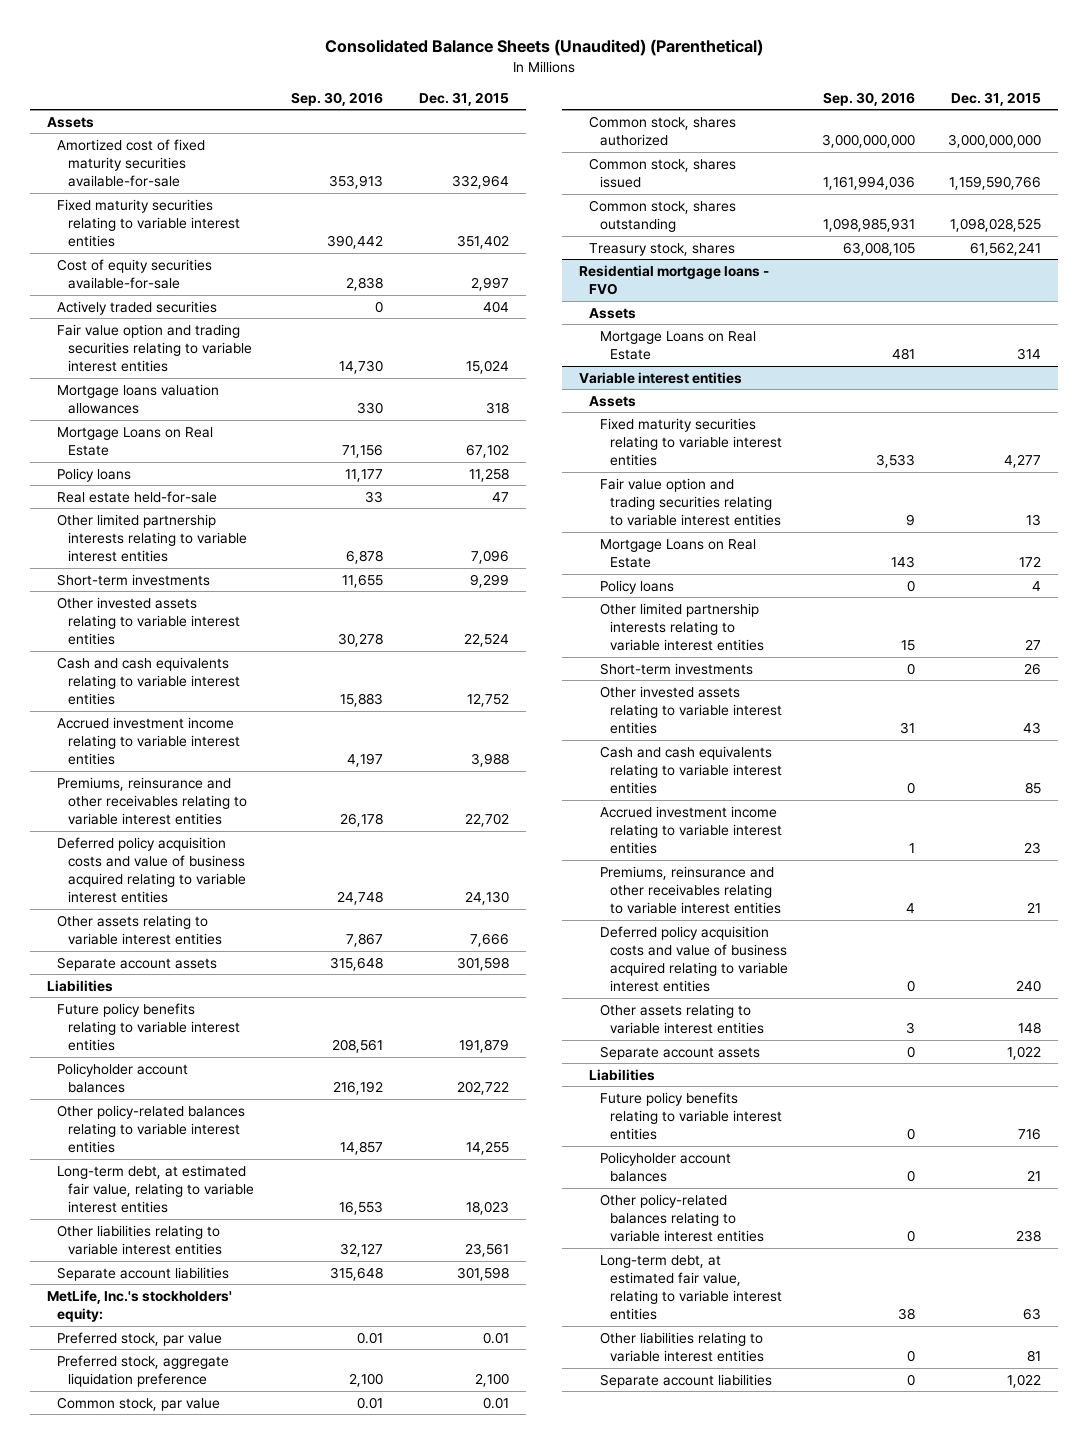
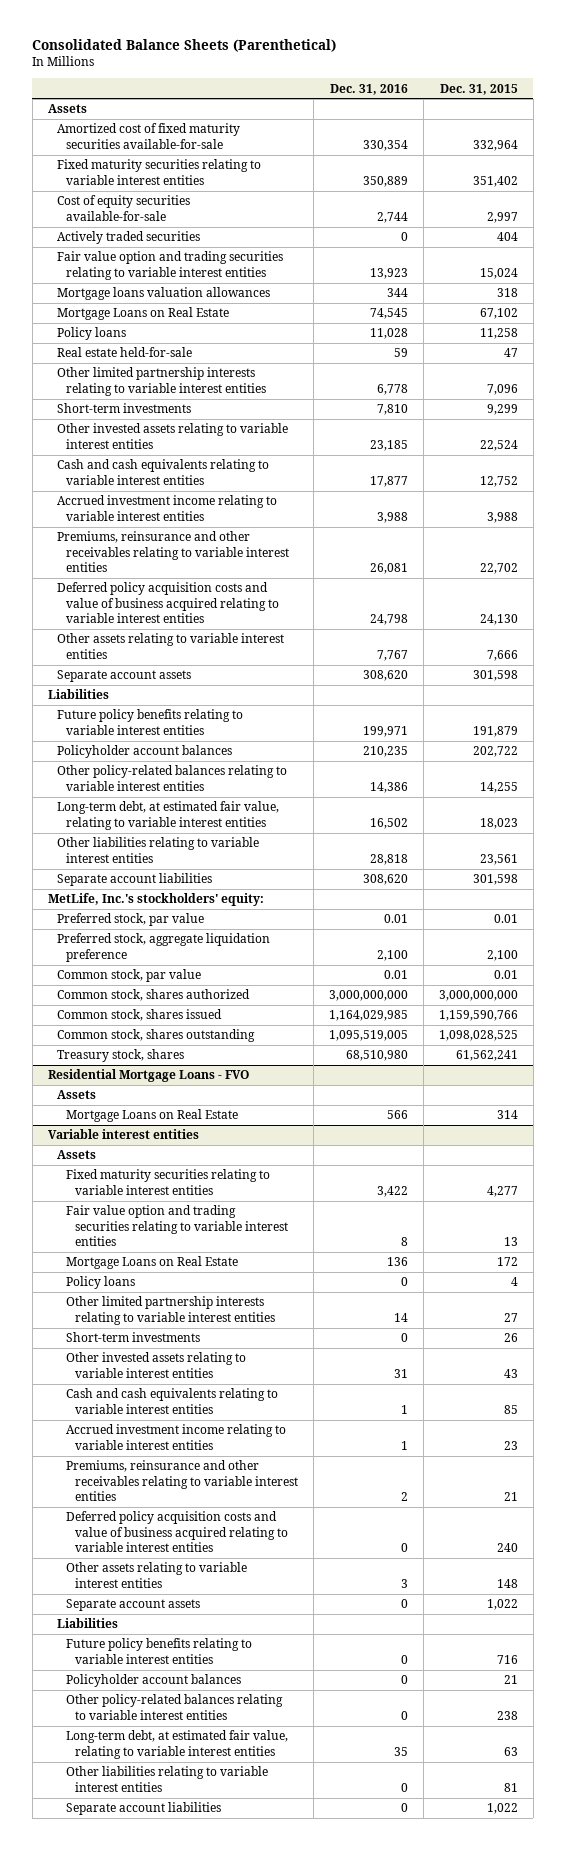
[324,39,763,57] Consolidated Balance Sheets (Unaudited) (Parenthetical) -> [32,39,337,53] Consolidated Balance Sheets (Parenthetical)
[290,91,383,106] Sep. 30, 2016 -> none
none -> [330,83,409,95] Dec. 31, 2016
[578,264,769,295] Residential mortgage loans - FVO -> [47,1069,249,1083] Residential Mortgage Loans - FVO

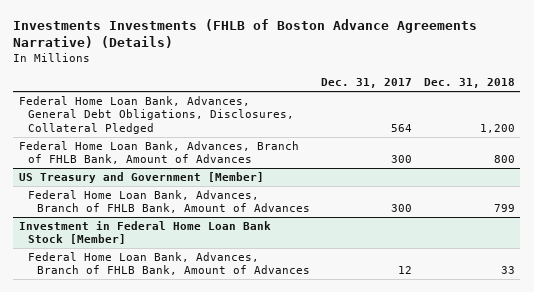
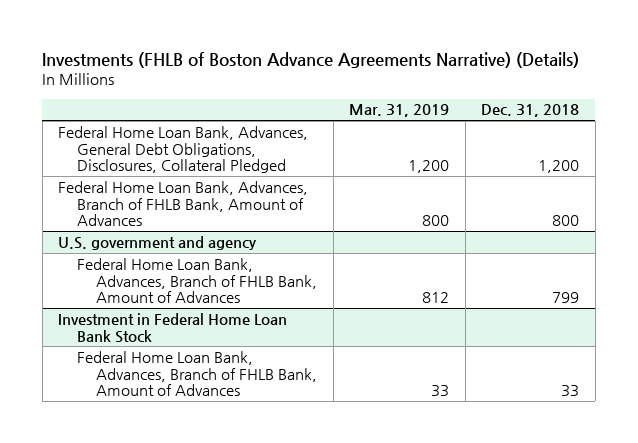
[13,19,478,49] Investments Investments (FHLB of Boston Advance Agreements Narrative) (Details) -> [42,51,580,68] Investments (FHLB of Boston Advance Agreements Narrative) (Details)
[321,78,413,89] Dec. 31, 2017 -> none
none -> [349,104,450,118] Mar. 31, 2019
[18,171,264,183] US Treasury and Government [Member] -> [58,235,258,250] U.S. government and agency
[18,220,271,245] Investment in Federal Home Loan Bank Stock [Member] -> [58,312,288,343] Investment in Federal Home Loan Bank Stock

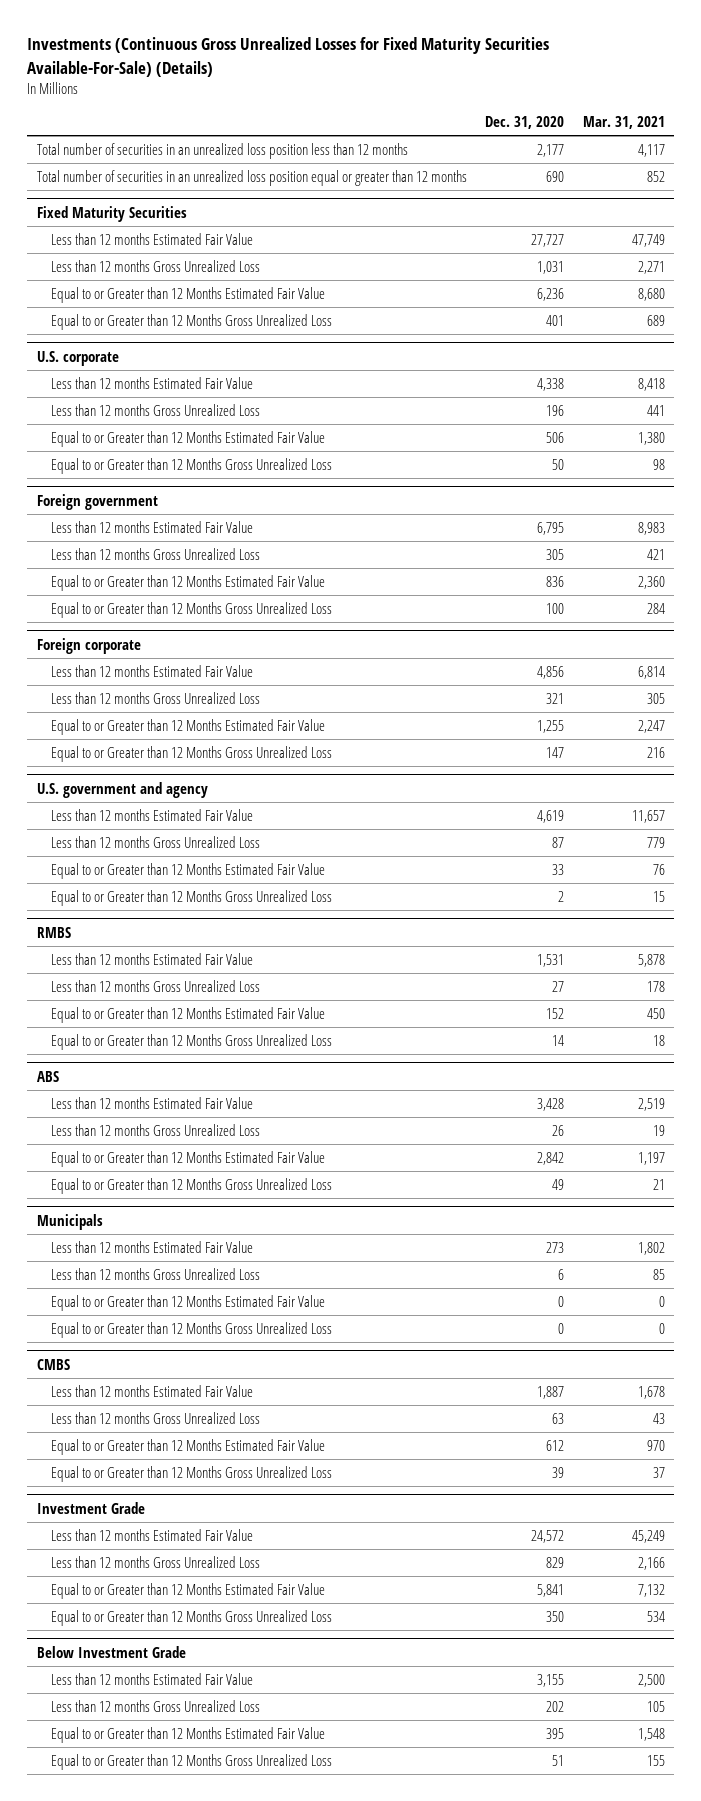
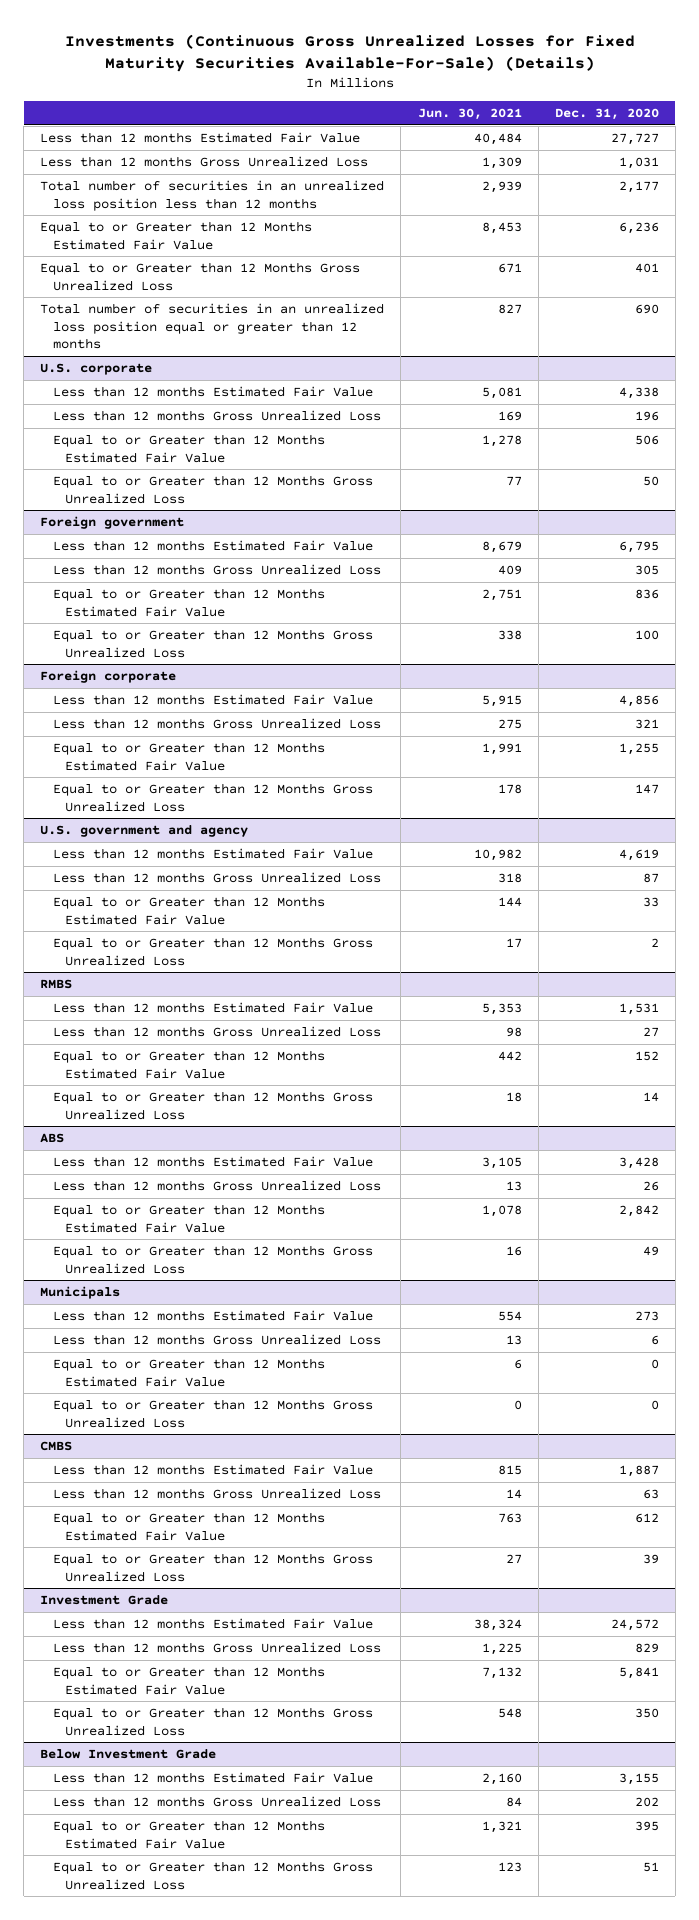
[582,116,665,130] Mar. 31, 2021 -> none
none -> [417,108,522,121] Jun. 30, 2021
[36,205,187,222] Fixed Maturity Securities -> none
[36,142,408,159] Total number of securities in an unrealized loss position less than 12 months -> [40,180,385,211] Total number of securities in an unrealized loss position less than 12 months
[36,169,467,186] Total number of securities in an unrealized loss position equal or greater than 12 months -> [40,303,385,350] Total number of securities in an unrealized loss position equal or greater than 12 months

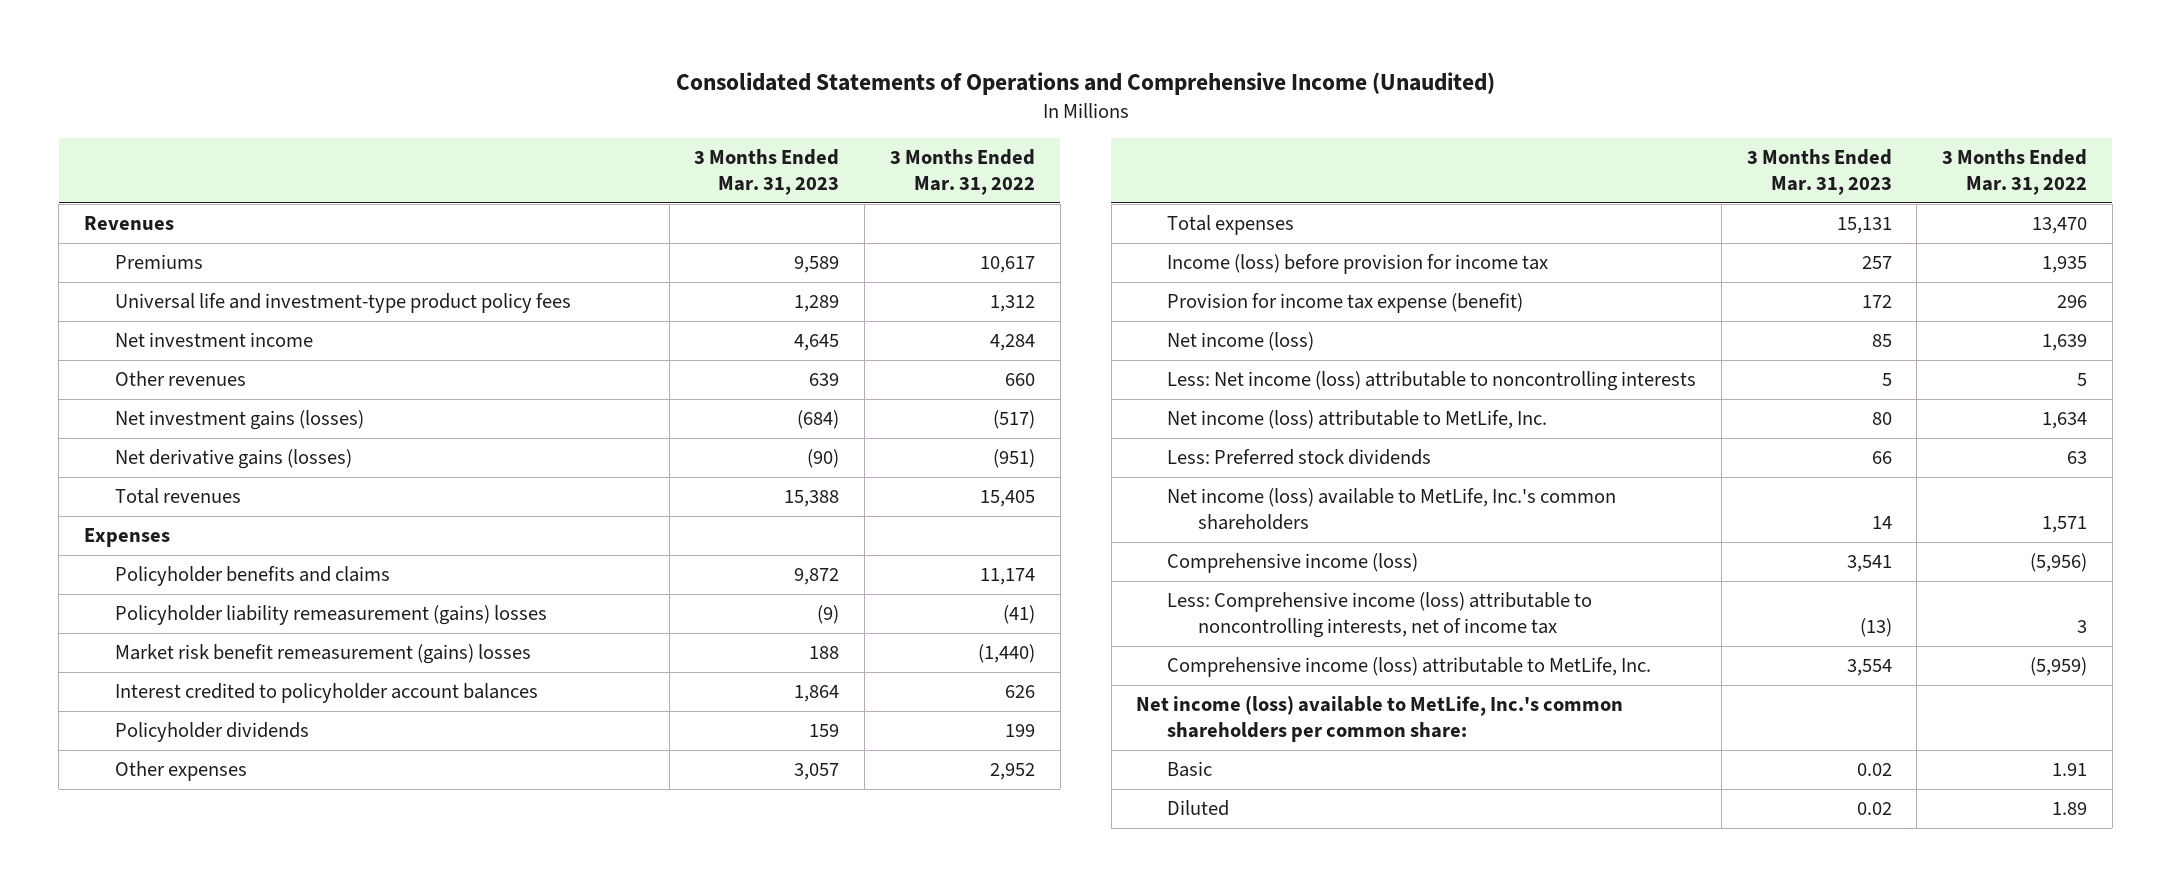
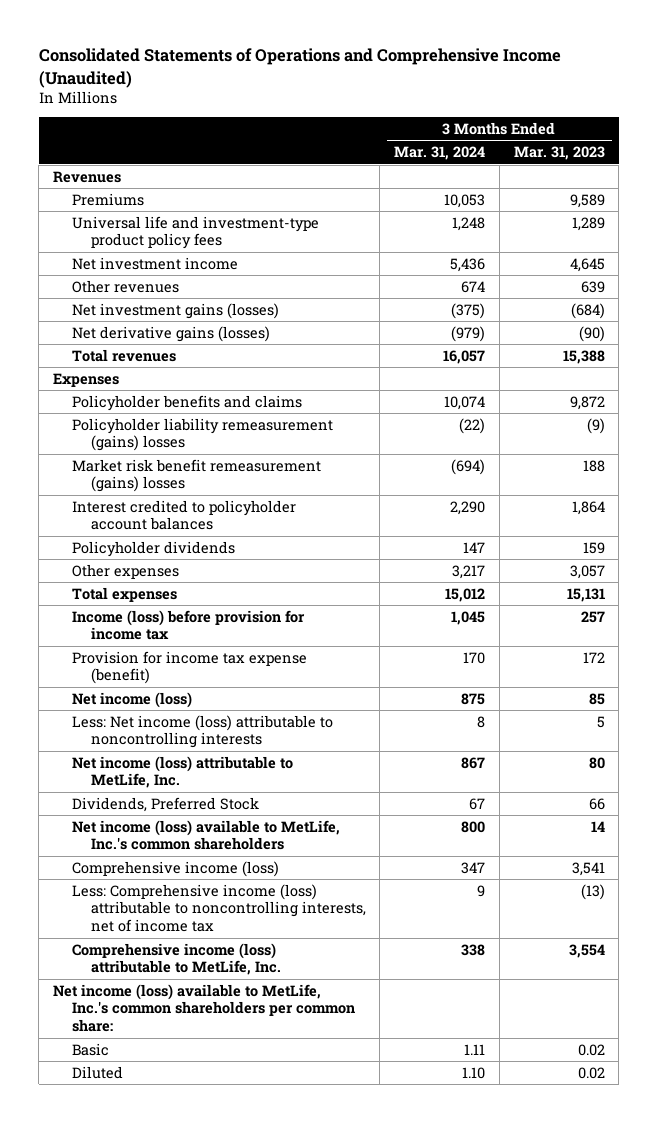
[889,149,1035,196] 3 Months Ended Mar. 31, 2022 -> none
none -> [394,146,486,161] Mar. 31, 2024
[1167,449,1432,466] Less: Preferred stock dividends -> [71,796,259,812] Dividends, Preferred Stock

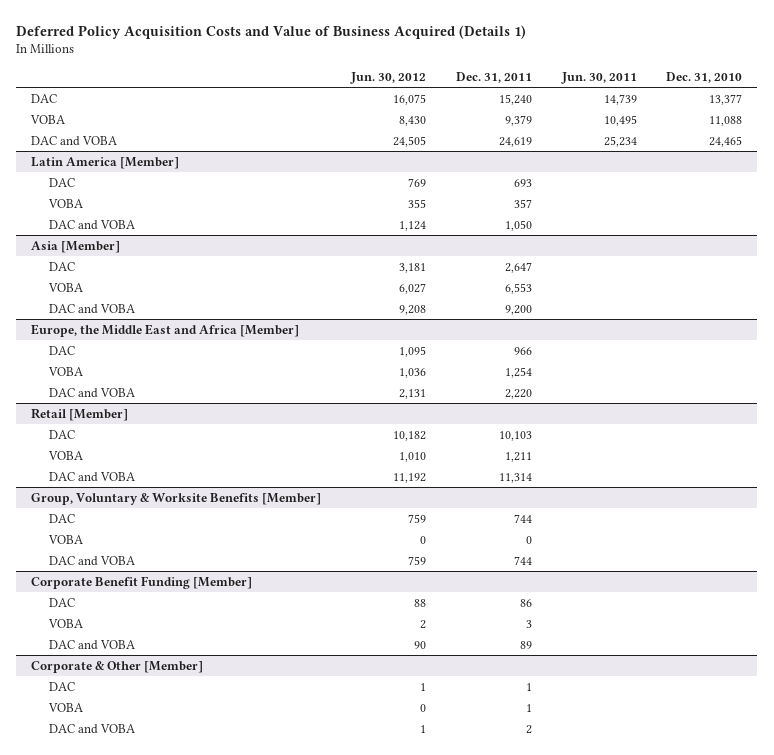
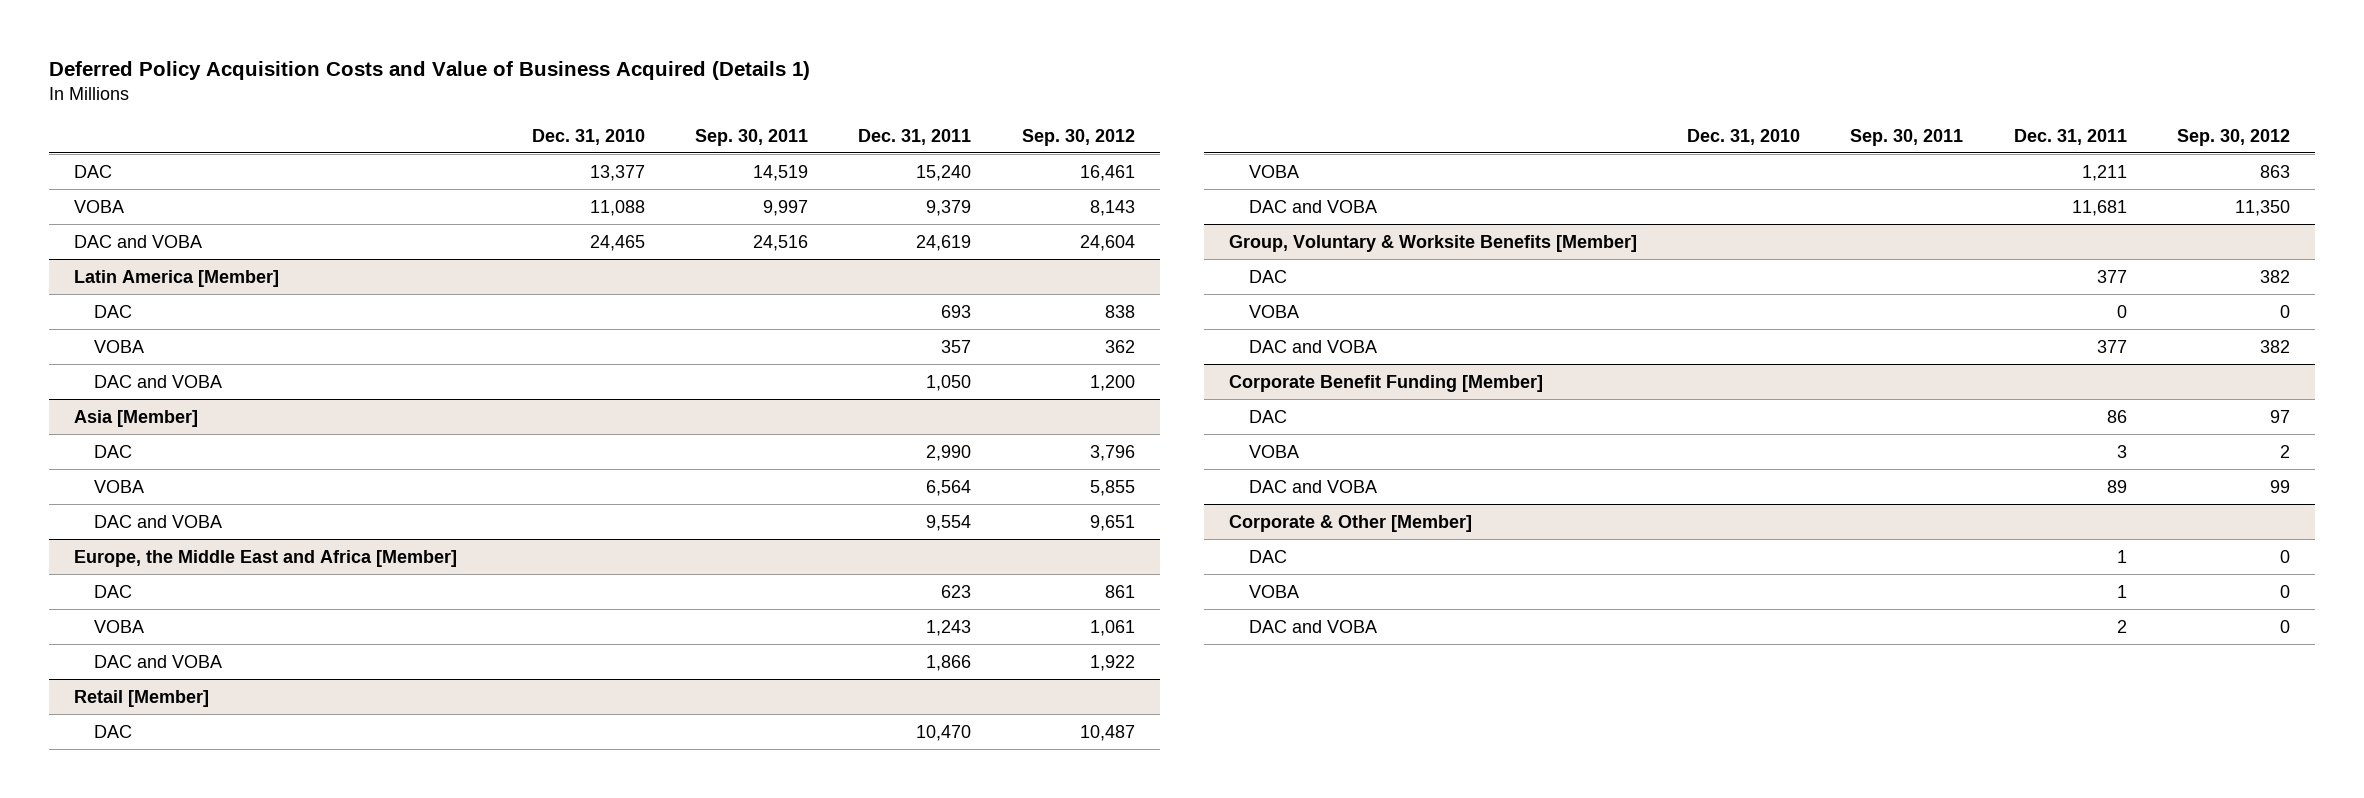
[349,71,426,84] Jun. 30, 2012 -> none
[560,71,637,84] Jun. 30, 2011 -> none
none -> [695,128,809,146] Sep. 30, 2011
none -> [1021,128,1135,146] Sep. 30, 2012
[504,261,532,273] 2,647 -> [926,444,972,461] 2,990
[504,282,532,294] 6,553 -> [926,479,972,496] 6,564
[504,304,532,315] 9,200 -> [926,514,972,531] 9,554
[513,346,532,355] 966 -> [941,584,972,598] 623
[504,366,532,378] 1,254 -> [926,619,972,636] 1,243
[504,388,532,399] 2,220 -> [926,654,972,671] 1,866
[498,430,532,441] 10,103 -> [916,724,972,741] 10,470
[498,472,532,483] 11,314 -> [2071,199,2127,216] 11,681
[513,513,532,523] 744 -> [2096,269,2127,283] 377
[513,555,532,565] 744 -> [2096,339,2127,353] 377

